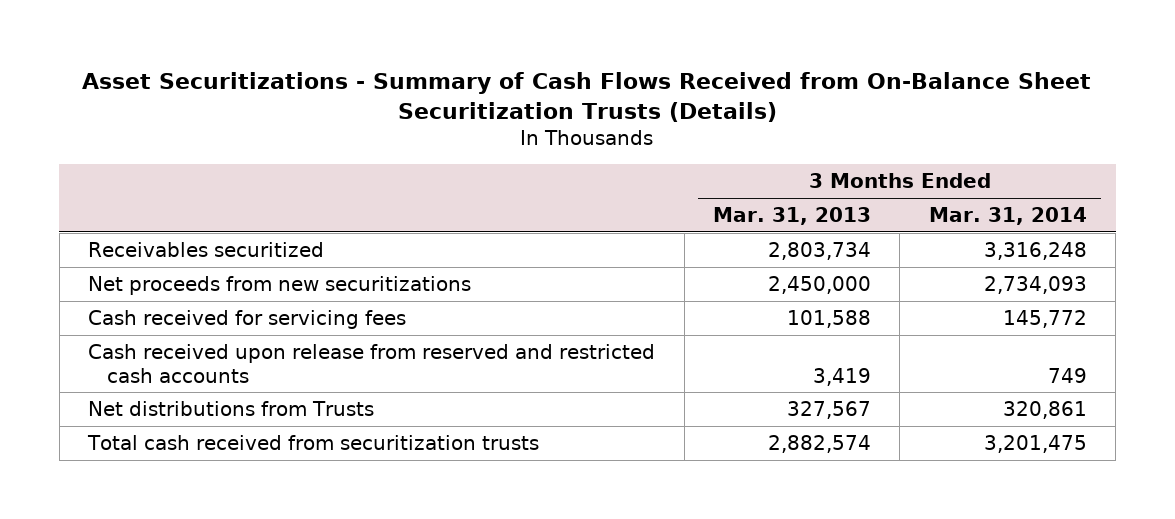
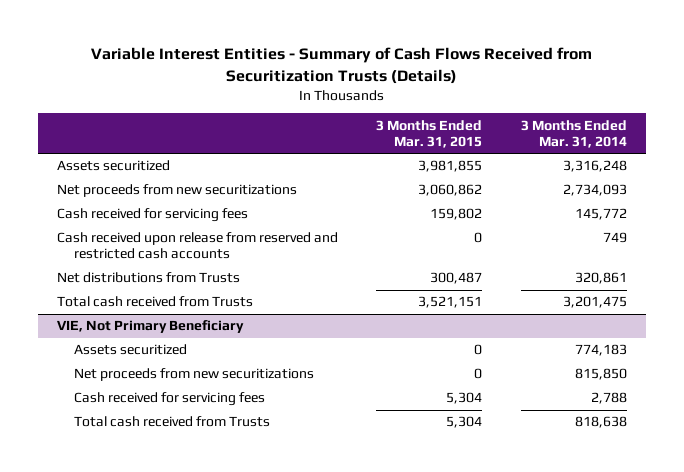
[82,72,1092,123] Asset Securitizations - Summary of Cash Flows Received from On-Balance Sheet Securitization Trusts (Details) -> [90,47,592,84] Variable Interest Entities - Summary of Cash Flows Received from Securitization Trusts (Details)
[712,206,871,225] Mar. 31, 2013 -> none
none -> [376,119,483,148] 3 Months Ended Mar. 31, 2015
[88,241,325,257] Receivables securitized -> [56,160,170,172] Assets securitized
[87,434,540,450] Total cash received from securitization trusts -> [56,296,253,308] Total cash received from Trusts
none -> [56,320,244,334] VIE, Not Primary Beneficiary
none -> [74,344,188,356] Assets securitized
none -> [74,368,315,382] Net proceeds from new securitizations
none -> [74,392,266,407] Cash received for servicing fees
none -> [74,416,271,428] Total cash received from Trusts

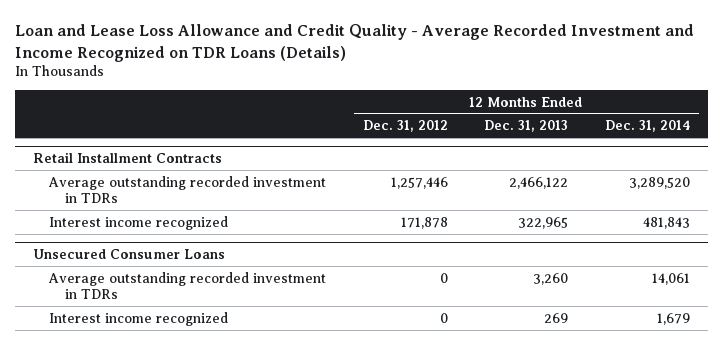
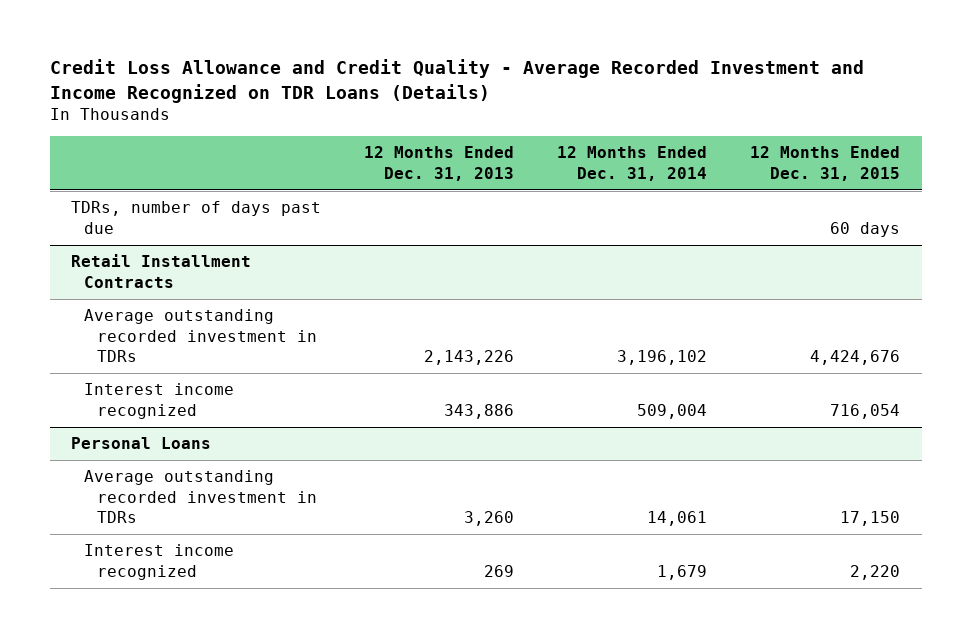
[15,24,695,62] Loan and Lease Loss Allowance and Credit Quality - Average Recorded Investment and Income Recognized on TDR Loans (Details) -> [49,59,864,103] Credit Loss Allowance and Credit Quality - Average Recorded Investment and Income Recognized on TDR Loans (Details)
[362,120,448,133] Dec. 31, 2012 -> none
none -> [750,146,901,181] 12 Months Ended Dec. 31, 2015
none -> [71,201,322,234] TDRs, number of days past due
[509,176,569,189] 2,466,122 -> [424,350,515,366] 2,143,226
[628,176,690,189] 3,289,520 -> [617,350,708,366] 3,196,102
[518,216,569,229] 322,965 -> [444,403,515,419] 343,886
[642,216,690,229] 481,843 -> [637,403,708,419] 509,004
[33,248,226,259] Unsecured Consumer Loans -> [71,437,212,450] Personal Loans

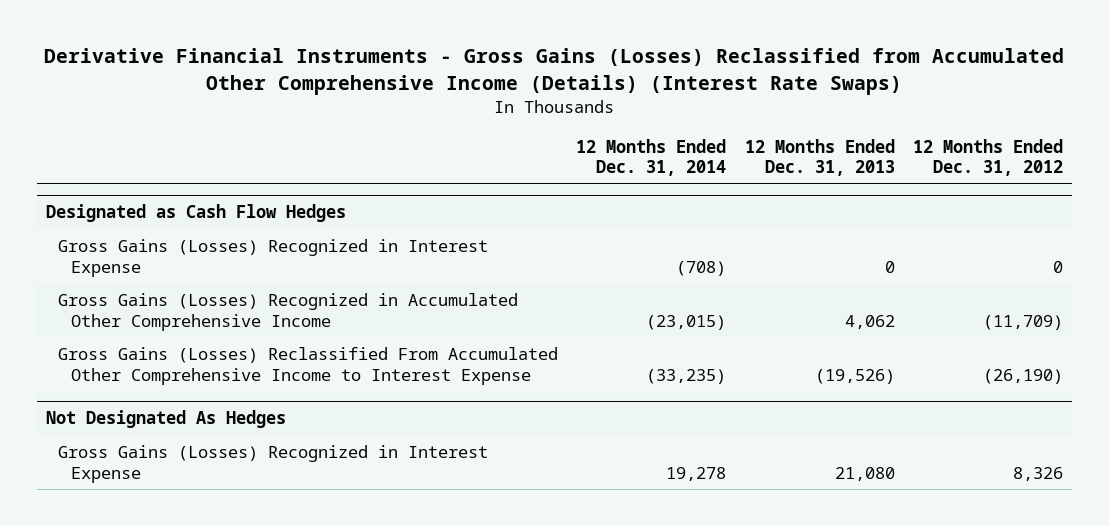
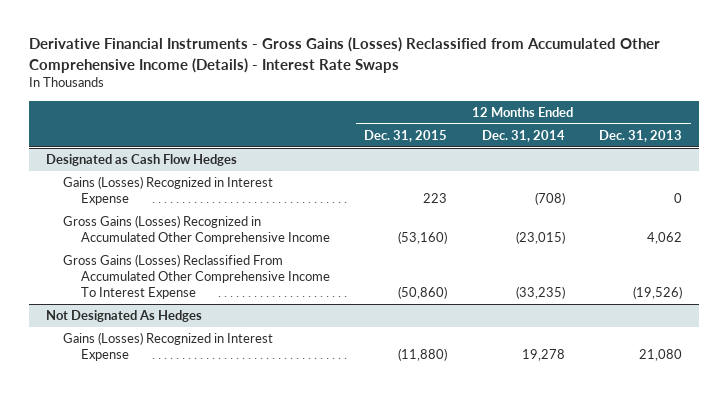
[44,48,1065,95] Derivative Financial Instruments - Gross Gains (Losses) Reclassified from Accumulated Other Comprehensive Income (Details) (Interest Rate Swaps) -> [28,37,660,73] Derivative Financial Instruments - Gross Gains (Losses) Reclassified from Accumulated Other Comprehensive Income (Details) - Interest Rate Swaps
[912,138,1063,177] 12 Months Ended Dec. 31, 2012 -> none
none -> [364,130,448,143] Dec. 31, 2015
[58,239,489,277] Gross Gains (Losses) Recognized in Interest Expense -> [63,176,274,206] Gains (Losses) Recognized in Interest Expense
[58,347,559,385] Gross Gains (Losses) Reclassified From Accumulated Other Comprehensive Income to Interest Expense -> [63,254,330,300] Gross Gains (Losses) Reclassified From Accumulated Other Comprehensive Income To Interest Expense
[58,445,489,483] Gross Gains (Losses) Recognized in Interest Expense -> [63,332,274,362] Gains (Losses) Recognized in Interest Expense

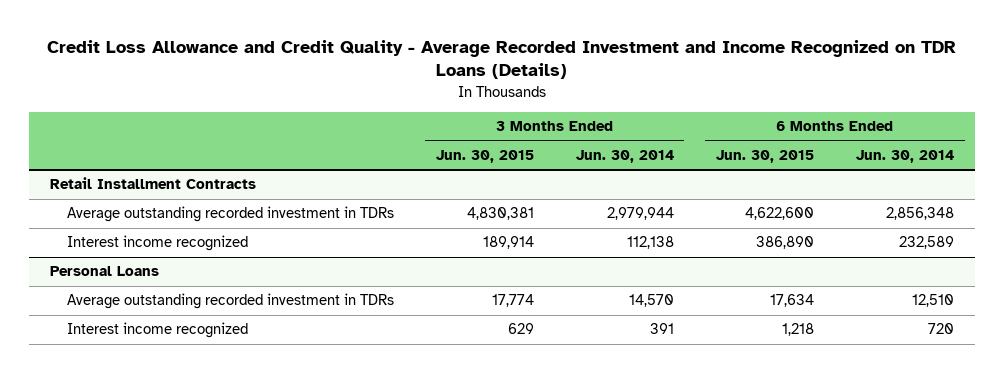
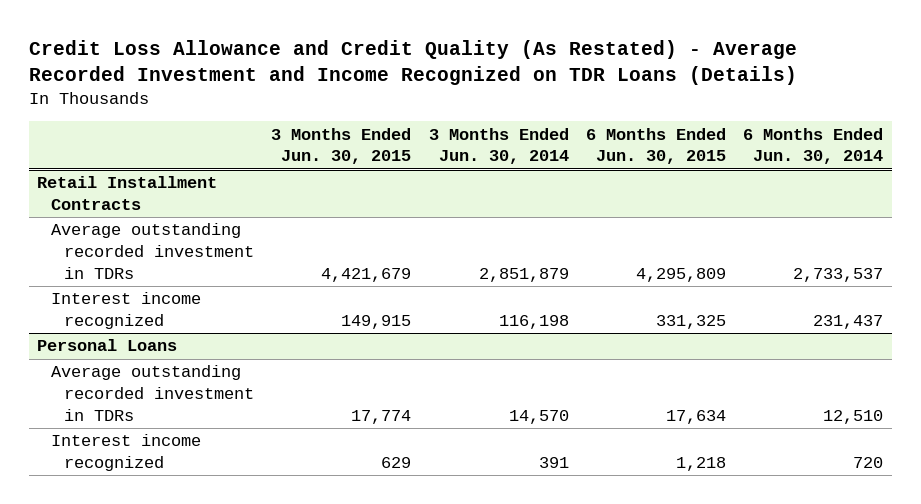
[47,39,957,80] Credit Loss Allowance and Credit Quality - Average Recorded Investment and Income Recognized on TDR Loans (Details) -> [28,39,797,86] Credit Loss Allowance and Credit Quality (As Restated) - Average Recorded Investment and Income Recognized on TDR Loans (Details)
[466,207,534,221] 4,830,381 -> [321,267,412,282] 4,421,679
[606,207,674,221] 2,979,944 -> [478,267,569,282] 2,851,879
[744,207,814,221] 4,622,600 -> [636,267,727,282] 4,295,809
[886,207,955,221] 2,856,348 -> [793,267,884,282] 2,733,537
[482,236,534,250] 189,914 -> [341,315,412,330] 149,915
[626,236,674,250] 112,138 -> [498,315,569,330] 116,198
[755,236,814,250] 386,890 -> [656,315,727,330] 331,325
[899,236,955,250] 232,589 -> [813,315,884,330] 231,437

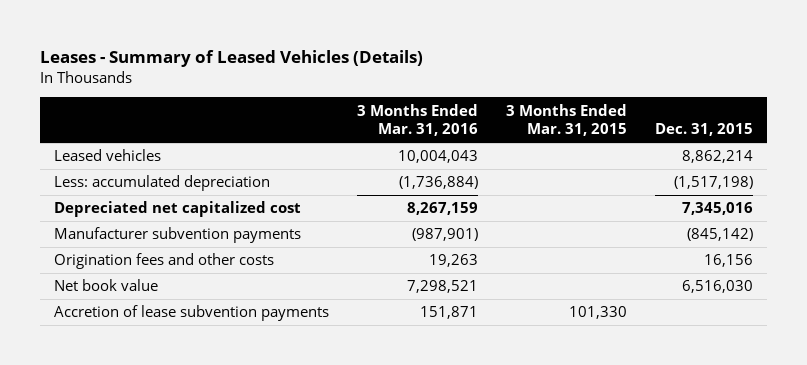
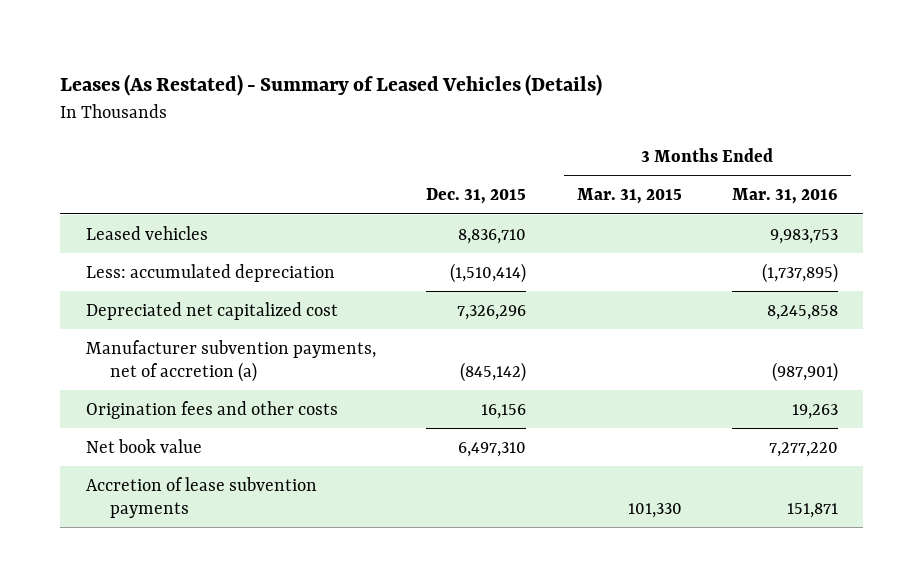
[40,49,424,67] Leases - Summary of Leased Vehicles (Details) -> [60,74,603,97] Leases (As Restated) - Summary of Leased Vehicles (Details)
[397,150,478,164] 10,004,043 -> [769,228,838,244] 9,983,753
[681,150,753,164] 8,862,214 -> [458,228,527,244] 8,836,710
[398,176,478,190] (1,736,884) -> [761,262,838,283] (1,737,895)
[673,176,753,190] (1,517,198) -> [450,262,527,283] (1,510,414)
[406,202,478,216] 8,267,159 -> [766,304,838,320] 8,245,858
[681,202,753,216] 7,345,016 -> [457,304,527,320] 7,326,296
[53,227,301,244] Manufacturer subvention payments -> [85,339,376,382] Manufacturer subvention payments, net of accretion (a)
[406,280,478,294] 7,298,521 -> [768,441,838,457] 7,277,220
[681,280,753,294] 6,516,030 -> [458,441,527,457] 6,497,310

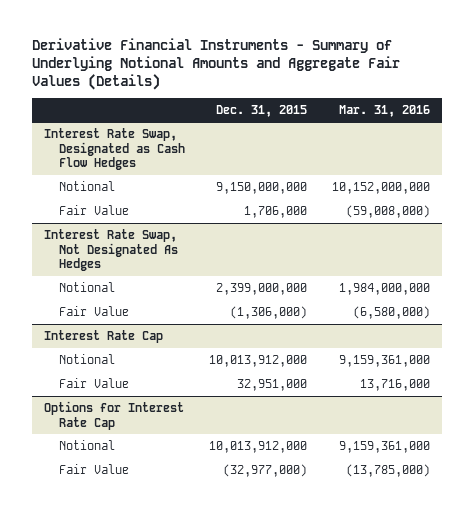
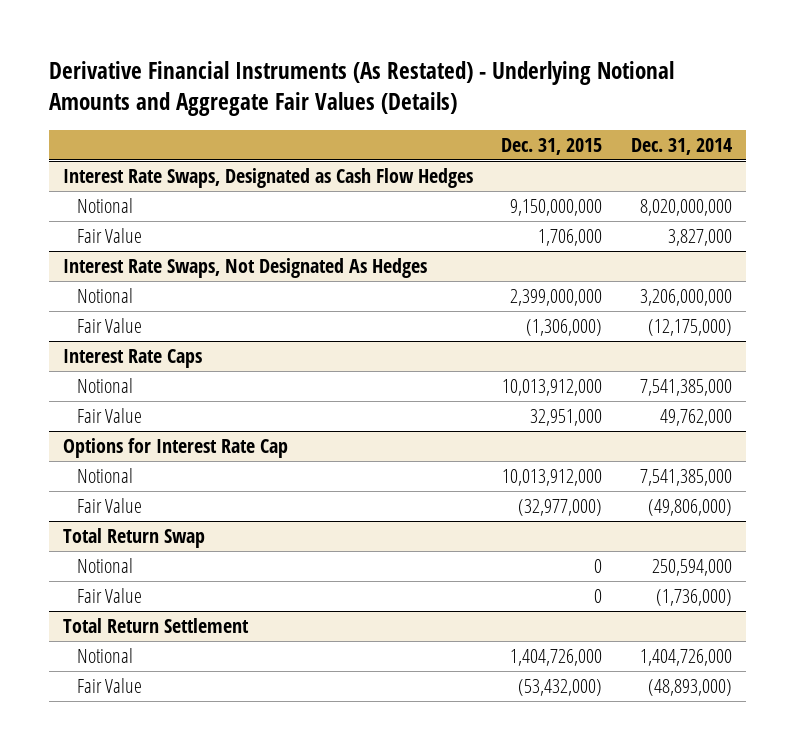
[31,37,400,91] Derivative Financial Instruments - Summary of Underlying Notional Amounts and Aggregate Fair Values (Details) -> [48,61,674,117] Derivative Financial Instruments (As Restated) - Underlying Notional Amounts and Aggregate Fair Values (Details)
[338,104,430,117] Mar. 31, 2016 -> none
none -> [630,137,732,155] Dec. 31, 2014
[44,127,185,171] Interest Rate Swap, Designated as Cash Flow Hedges -> [62,167,473,188] Interest Rate Swaps, Designated as Cash Flow Hedges
[44,228,178,272] Interest Rate Swap, Not Designated As Hedges -> [62,257,427,278] Interest Rate Swaps, Not Designated As Hedges
[44,329,164,343] Interest Rate Cap -> [62,348,202,368] Interest Rate Caps
none -> [62,527,205,548] Total Return Swap
none -> [76,557,133,573] Notional
none -> [76,587,142,603] Fair Value
none -> [62,617,249,633] Total Return Settlement
none -> [76,647,133,663] Notional
none -> [76,677,142,693] Fair Value

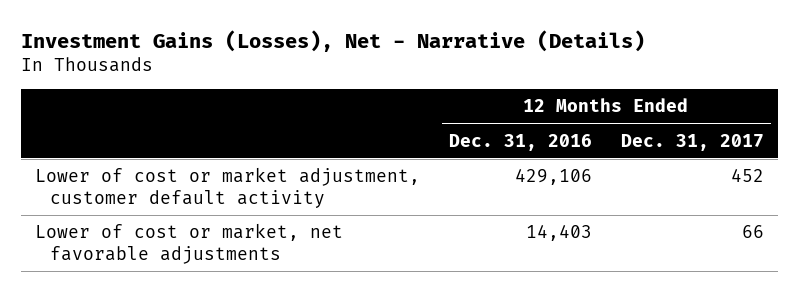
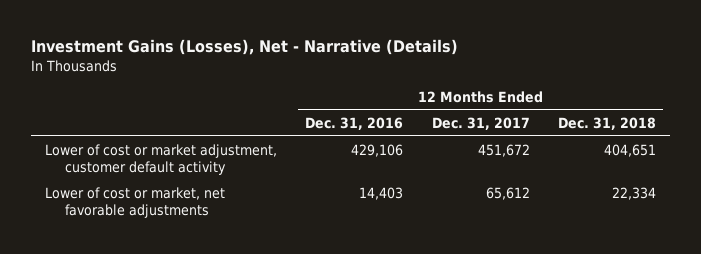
none -> [558,116,657,130] Dec. 31, 2018
[730,168,764,183] 452 -> [477,143,530,157] 451,672
[741,225,764,239] 66 -> [485,186,530,200] 65,612

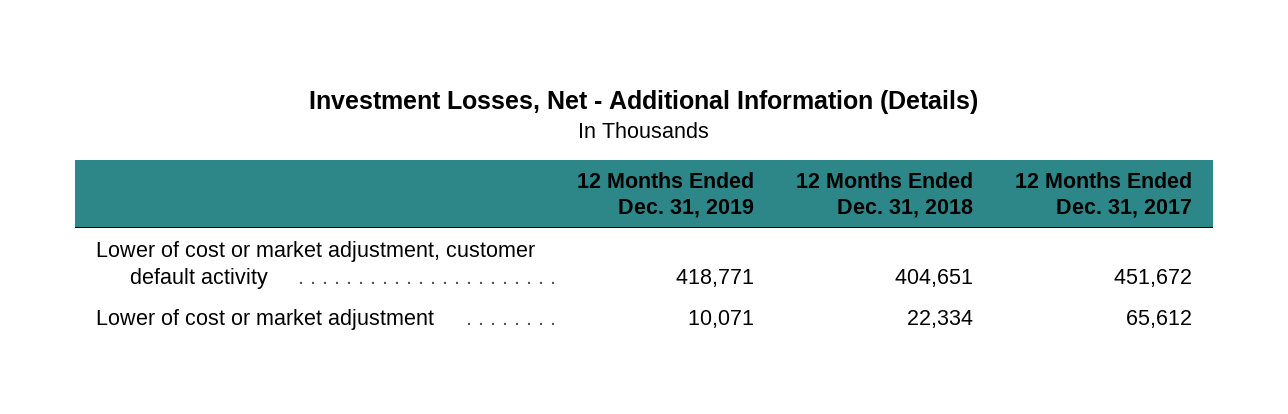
[30,39,458,56] Investment Gains (Losses), Net - Narrative (Details) -> [309,89,979,114] Investment Losses, Net - Additional Information (Details)
[305,116,404,130] Dec. 31, 2016 -> none
none -> [577,172,755,219] 12 Months Ended Dec. 31, 2019
[44,186,225,219] Lower of cost or market, net favorable adjustments -> [96,309,435,331] Lower of cost or market adjustment

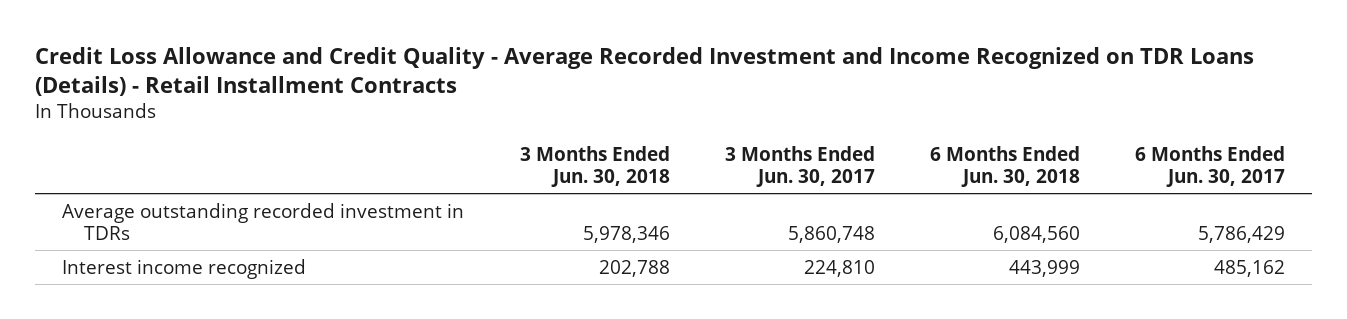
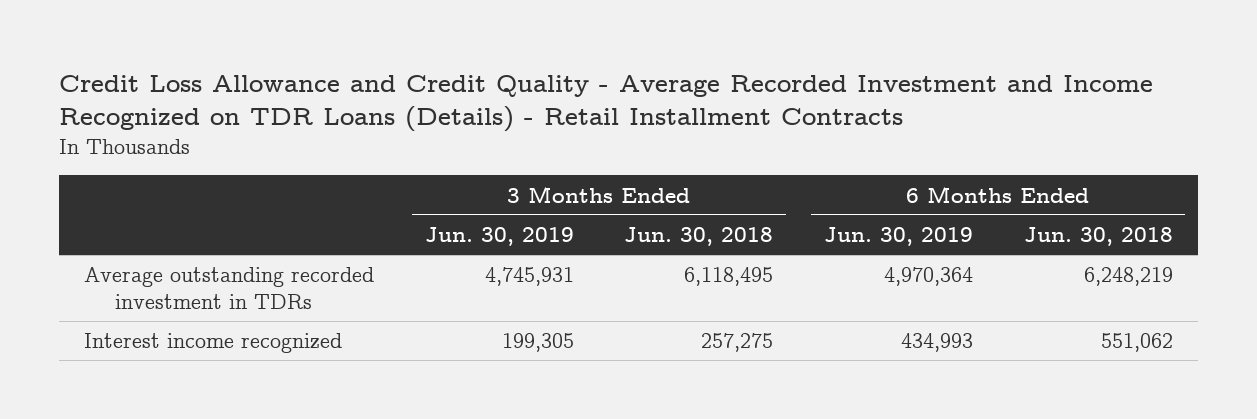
[724,145,875,188] 3 Months Ended Jun. 30, 2017 -> none
[1134,145,1285,188] 6 Months Ended Jun. 30, 2017 -> none
none -> [424,227,574,247] Jun. 30, 2019
none -> [823,227,973,247] Jun. 30, 2019
[582,225,670,243] 5,978,346 -> [684,267,774,287] 6,118,495
[992,225,1080,243] 6,084,560 -> [1083,267,1173,287] 6,248,219
[598,259,670,277] 202,788 -> [701,333,774,353] 257,275
[1008,259,1080,277] 443,999 -> [1100,333,1173,353] 551,062

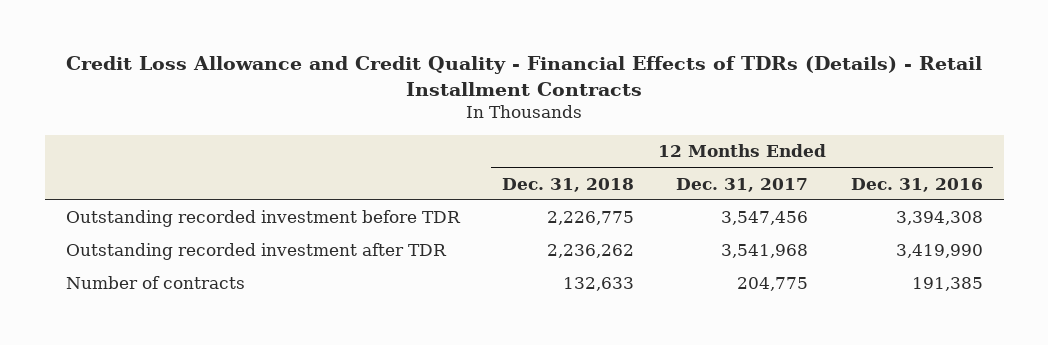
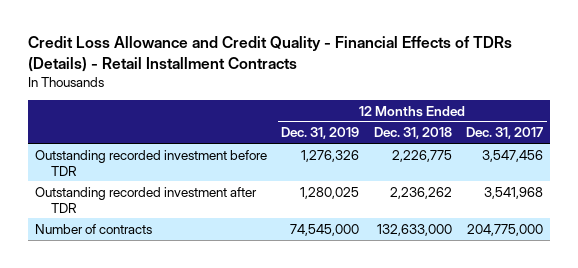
[850,177,983,192] Dec. 31, 2016 -> none
none -> [281,127,360,140] Dec. 31, 2019
[563,277,635,292] 132,633 -> [376,223,452,236] 132,633,000
[737,277,809,292] 204,775 -> [467,223,544,236] 204,775,000

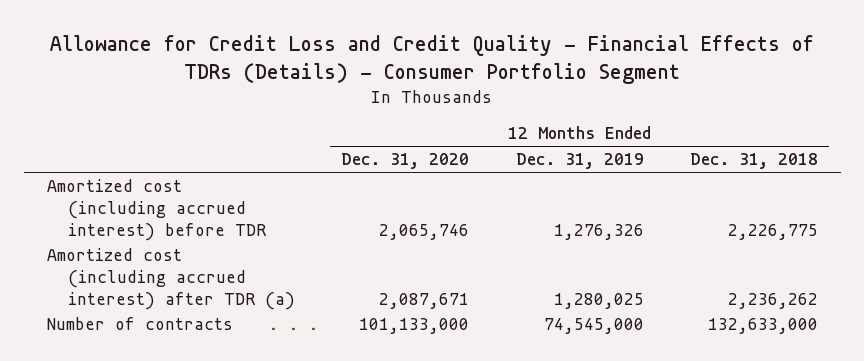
[27,36,512,72] Credit Loss Allowance and Credit Quality - Financial Effects of TDRs (Details) - Retail Installment Contracts -> [50,35,815,84] Allowance for Credit Loss and Credit Quality - Financial Effects of TDRs (Details) - Consumer Portfolio Segment
[466,127,544,140] Dec. 31, 2017 -> none
none -> [341,153,470,170] Dec. 31, 2020
[34,149,267,176] Outstanding recorded investment before TDR -> [46,179,268,241] Amortized cost (including accrued interest) before TDR
[34,186,257,213] Outstanding recorded investment after TDR -> [46,248,296,310] Amortized cost (including accrued interest) after TDR (a)

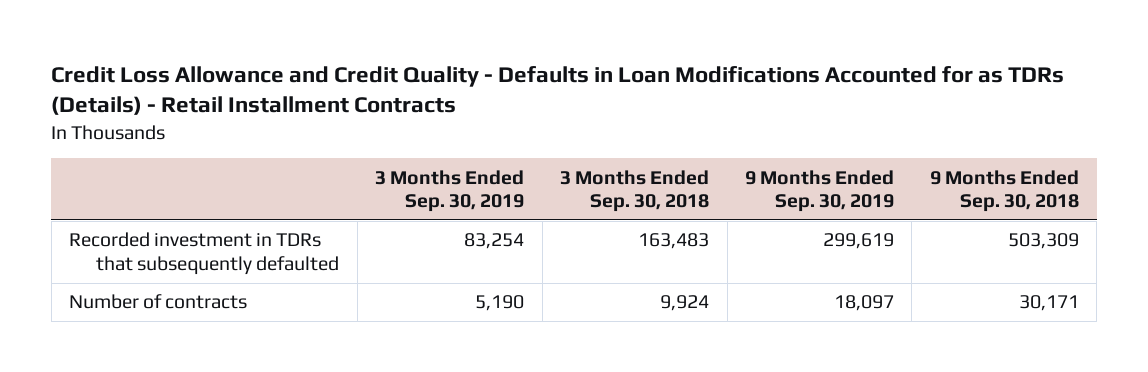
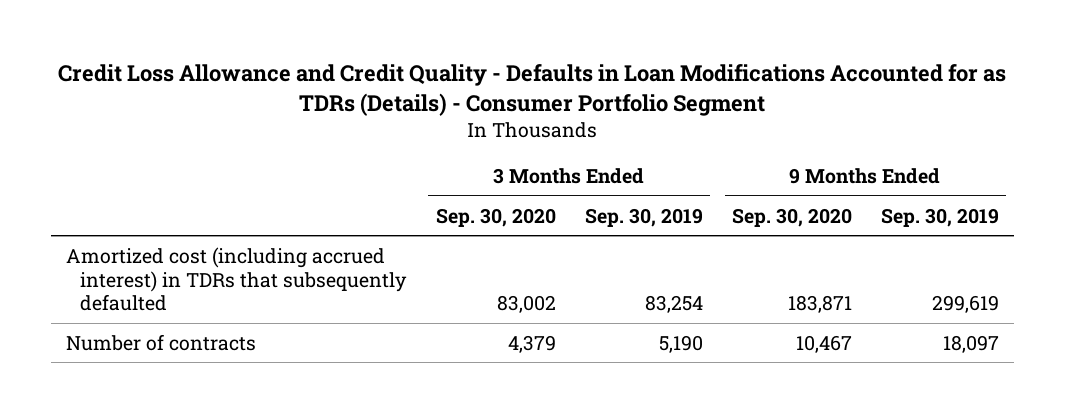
[51,65,1065,116] Credit Loss Allowance and Credit Quality - Defaults in Loan Modifications Accounted for as TDRs (Details) - Retail Installment Contracts -> [58,64,1007,117] Credit Loss Allowance and Credit Quality - Defaults in Loan Modifications Accounted for as TDRs (Details) - Consumer Portfolio Segment
[560,169,710,213] 3 Months Ended Sep. 30, 2018 -> none
[929,169,1079,213] 9 Months Ended Sep. 30, 2018 -> none
none -> [435,207,556,227] Sep. 30, 2020
none -> [731,207,852,227] Sep. 30, 2020
[69,232,340,275] Recorded investment in TDRs that subsequently defaulted -> [65,246,408,312] Amortized cost (including accrued interest) in TDRs that subsequently defaulted

